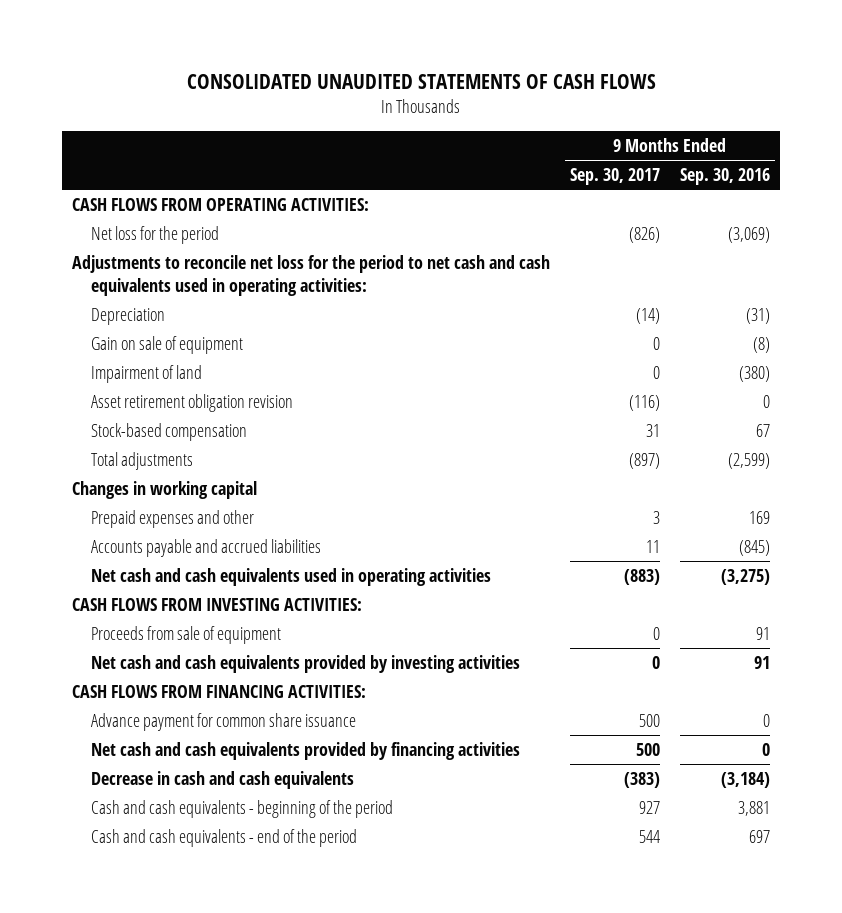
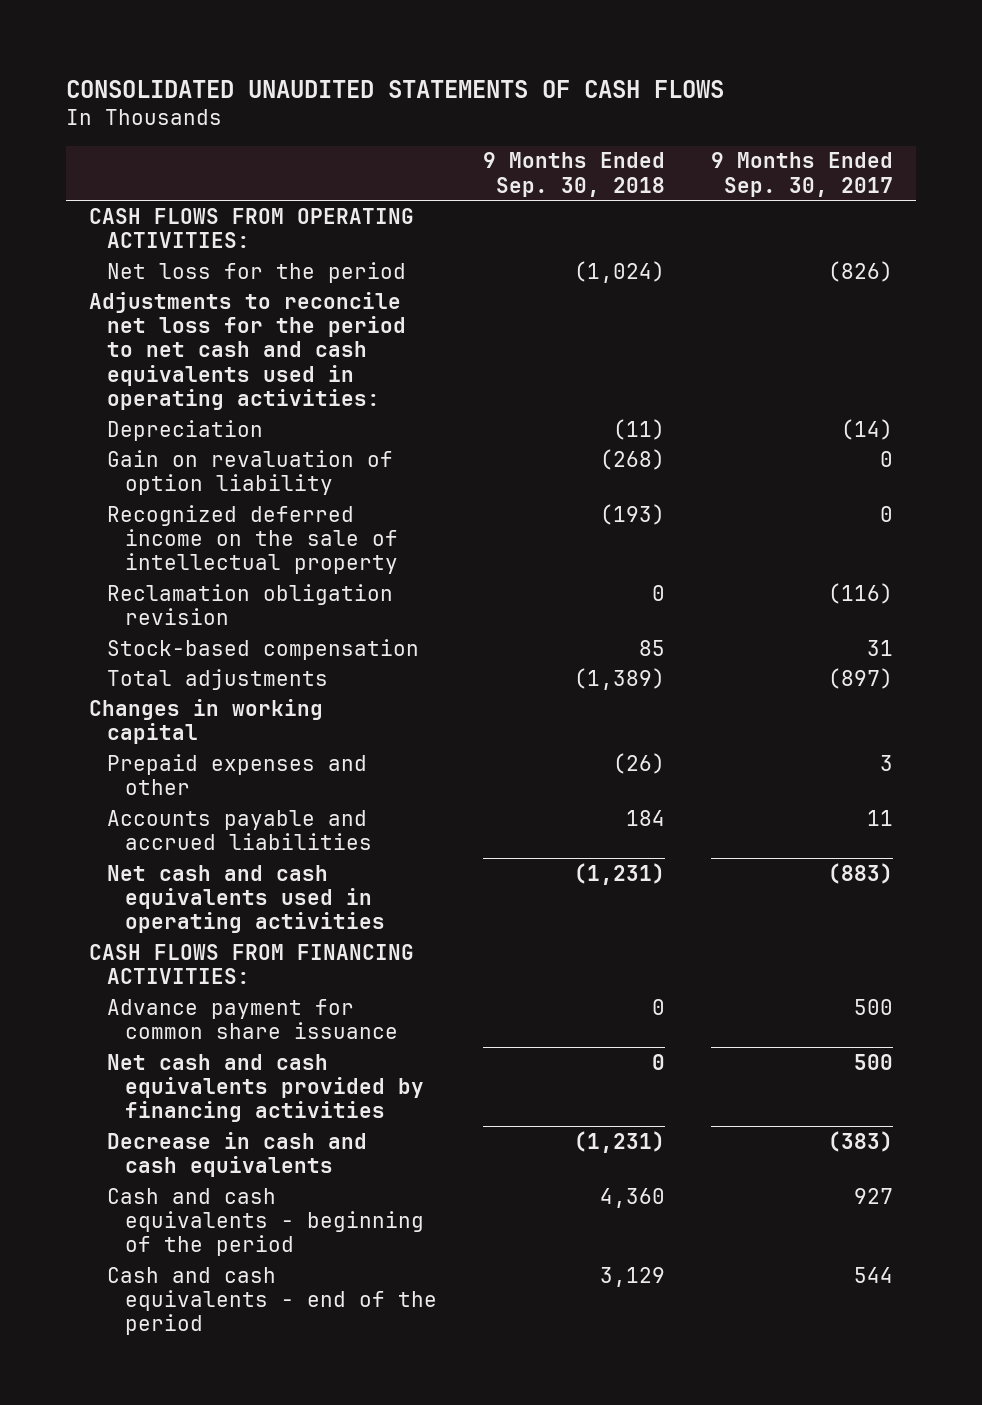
[679,167,770,185] Sep. 30, 2016 -> none
none -> [482,152,665,197] 9 Months Ended Sep. 30, 2018
[90,335,243,354] Gain on sale of equipment -> none
[90,364,202,383] Impairment of land -> none
none -> [106,449,393,495] Gain on revaluation of option liability
none -> [106,504,398,575] Recognized deferred income on the sale of intellectual property
[90,393,293,412] Asset retirement obligation revision -> [106,583,393,625] Reclamation obligation revision
[71,597,362,611] CASH FLOWS FROM INVESTING ACTIVITIES: -> none
[90,625,281,644] Proceeds from sale of equipment -> none
[90,654,520,673] Net cash and cash equivalents provided by investing activities -> none

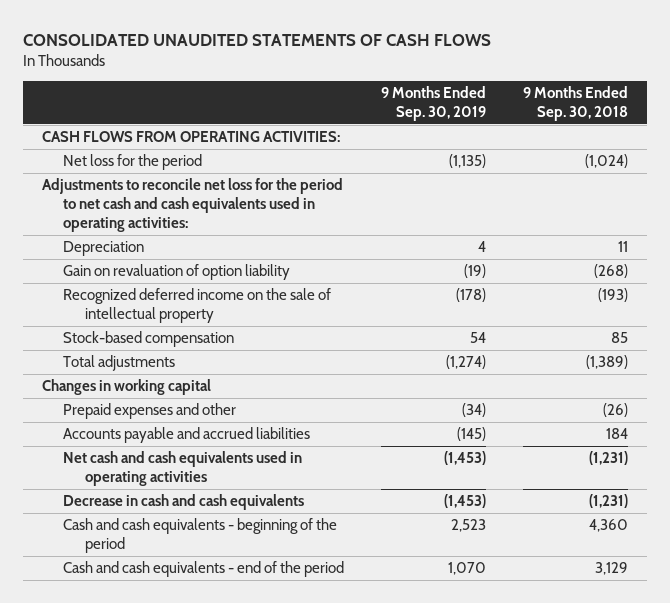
[710,152,893,197] 9 Months Ended Sep. 30, 2017 -> none
none -> [381,86,487,122] 9 Months Ended Sep. 30, 2019
[612,418,665,440] (11) -> [618,240,629,252] 11
[106,583,393,625] Reclamation obligation revision -> none
[89,943,415,984] CASH FLOWS FROM FINANCING ACTIVITIES: -> none
[106,998,398,1039] Advance payment for common share issuance -> none
[106,1053,424,1123] Net cash and cash equivalents provided by financing activities -> none

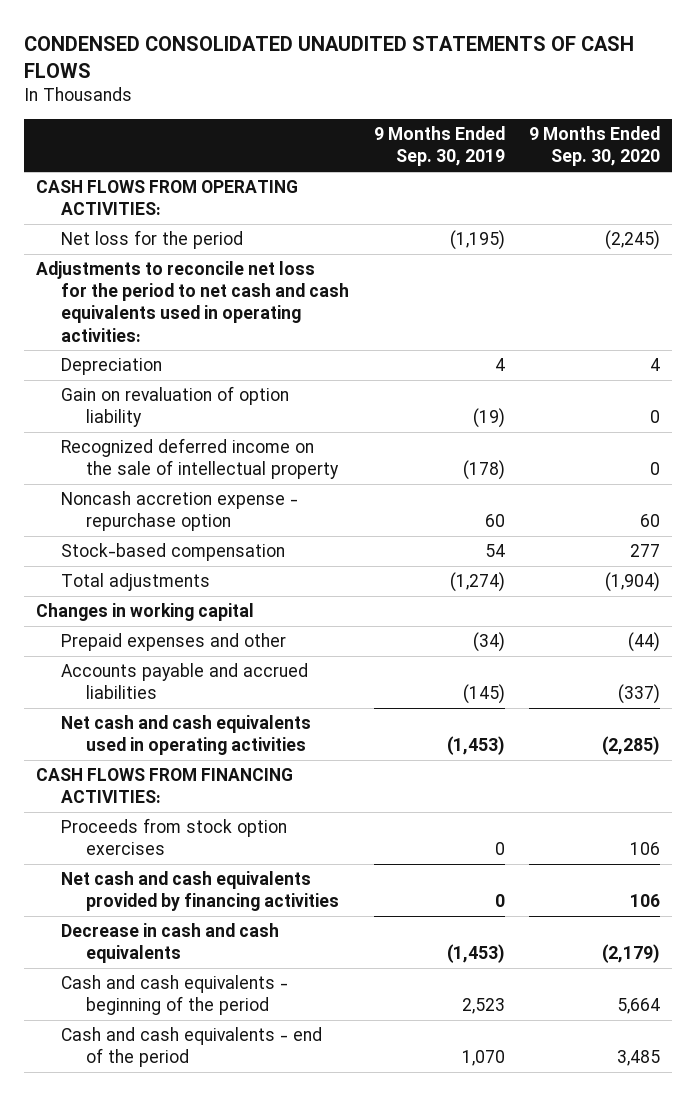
[23,34,492,47] CONSOLIDATED UNAUDITED STATEMENTS OF CASH FLOWS -> [23,35,634,78] CONDENSED CONSOLIDATED UNAUDITED STATEMENTS OF CASH FLOWS
[523,86,629,122] 9 Months Ended Sep. 30, 2018 -> none
none -> [529,126,661,167] 9 Months Ended Sep. 30, 2020
[449,153,487,168] (1,135) -> [449,230,505,251] (1,195)
none -> [61,491,299,532] Noncash accretion expense - repurchase option
none -> [35,768,293,804] CASH FLOWS FROM FINANCING ACTIVITIES:
none -> [61,818,288,856] Proceeds from stock option exercises
none -> [61,871,340,912] Net cash and cash equivalents provided by financing activities

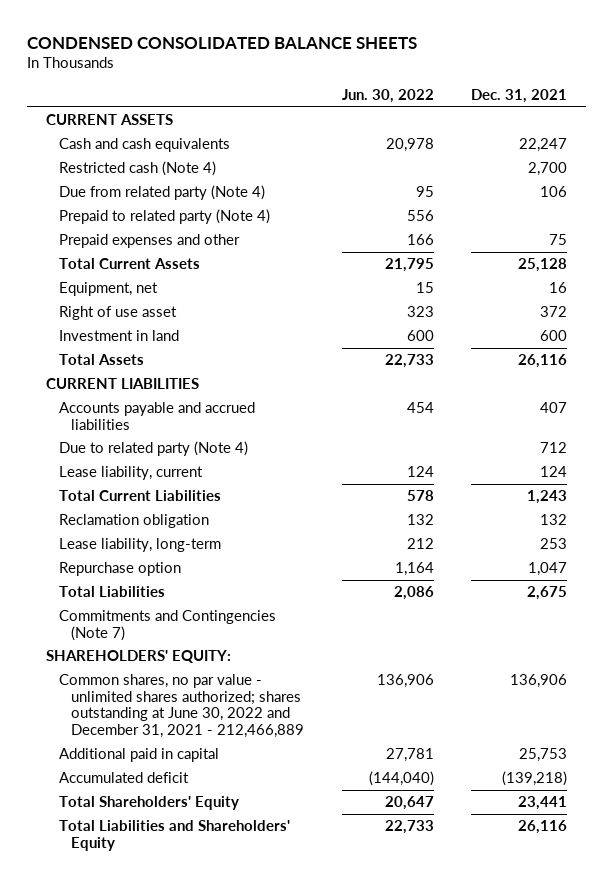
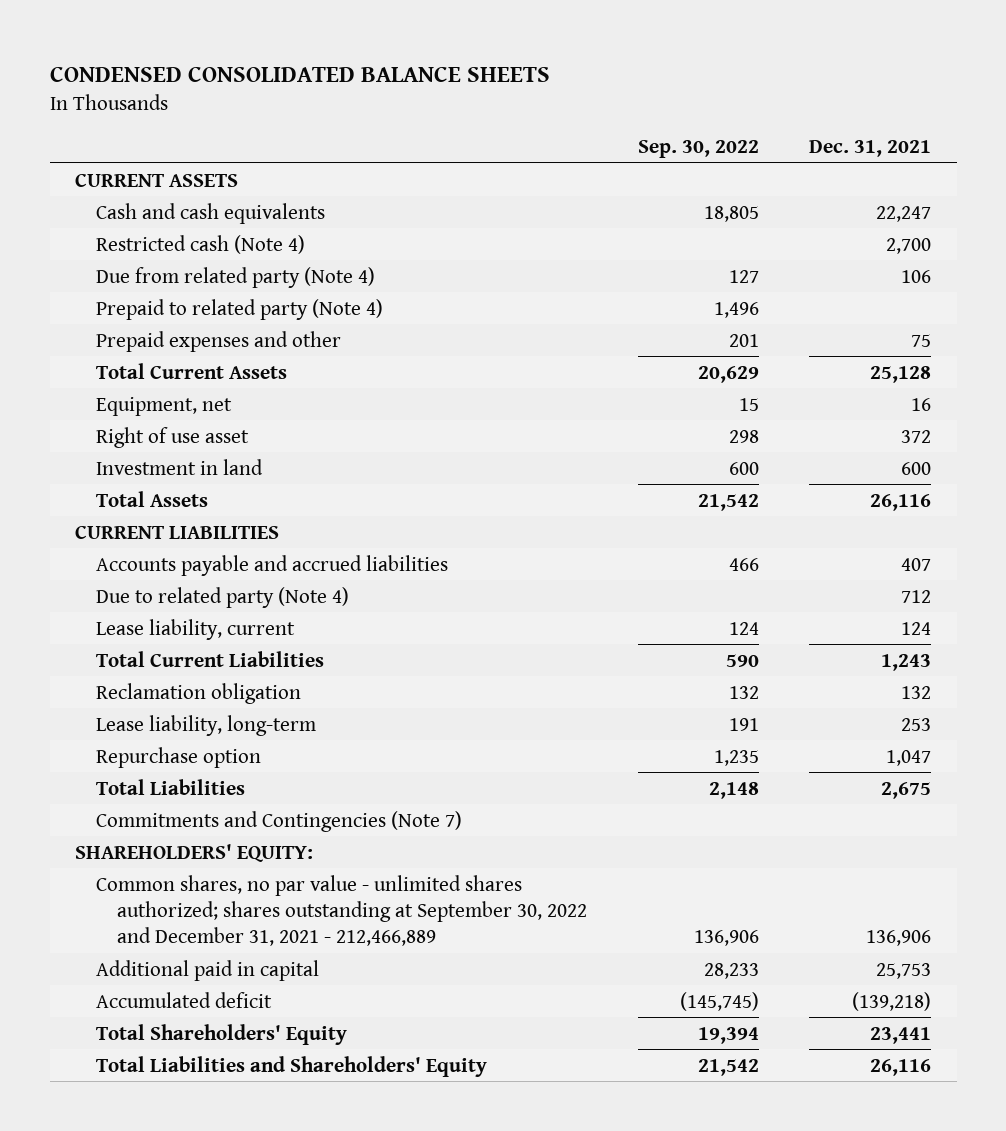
[341,88,434,103] Jun. 30, 2022 -> none
none -> [637,140,759,159] Sep. 30, 2022
[58,674,305,739] Common shares, no par value - unlimited shares authorized; shares outstanding at June 30, 2022 and December 31, 2021 - 212,466,889 -> [96,874,588,947] Common shares, no par value - unlimited shares authorized; shares outstanding at September 30, 2022 and December 31, 2021 - 212,466,889

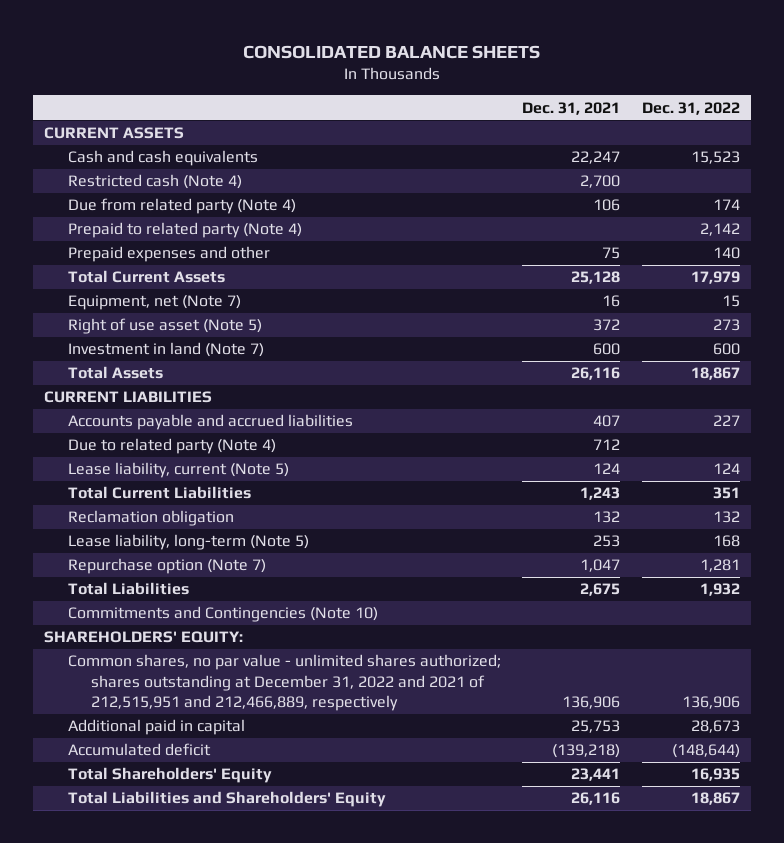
[49,66,550,82] CONDENSED CONSOLIDATED BALANCE SHEETS -> [243,45,541,60] CONSOLIDATED BALANCE SHEETS
[637,140,759,159] Sep. 30, 2022 -> none
none -> [642,101,741,115] Dec. 31, 2022
[96,396,233,416] Equipment, net -> [67,295,241,311] Equipment, net (Note 7)
[96,426,250,448] Right of use asset -> [67,318,262,335] Right of use asset (Note 5)
[96,458,264,475] Investment in land -> [67,342,264,358] Investment in land (Note 7)
[96,618,296,640] Lease liability, current -> [67,462,289,479] Lease liability, current (Note 5)
[96,714,317,736] Lease liability, long-term -> [67,534,309,551] Lease liability, long-term (Note 5)
[96,746,262,768] Repurchase option -> [67,558,266,575] Repurchase option (Note 7)
[96,810,463,832] Commitments and Contingencies (Note 7) -> [67,606,378,623] Commitments and Contingencies (Note 10)
[96,874,588,947] Common shares, no par value - unlimited shares authorized; shares outstanding at September 30, 2022 and December 31, 2021 - 212,466,889 -> [67,654,501,712] Common shares, no par value - unlimited shares authorized; shares outstanding at December 31, 2022 and 2021 of 212,515,951 and 212,466,889, respectively

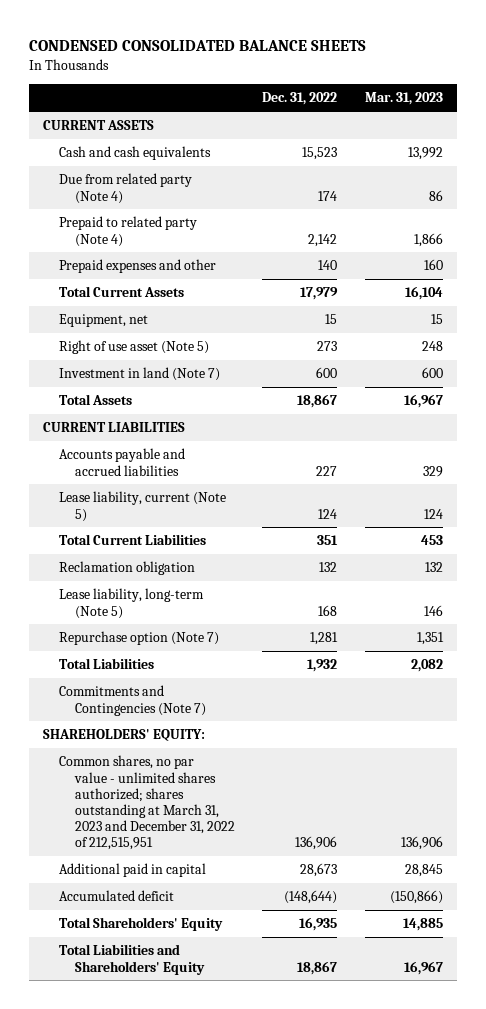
[243,45,541,60] CONSOLIDATED BALANCE SHEETS -> [29,40,367,52] CONDENSED CONSOLIDATED BALANCE SHEETS
[522,101,621,115] Dec. 31, 2021 -> none
none -> [365,92,444,106] Mar. 31, 2023
[67,174,242,190] Restricted cash (Note 4) -> none
[67,295,241,311] Equipment, net (Note 7) -> [59,314,149,328] Equipment, net
[67,438,276,455] Due to related party (Note 4) -> none
[67,606,378,623] Commitments and Contingencies (Note 10) -> [59,685,206,716] Commitments and Contingencies (Note 7)
[67,654,501,712] Common shares, no par value - unlimited shares authorized; shares outstanding at December 31, 2022 and 2021 of 212,515,951 and 212,466,889, respectively -> [59,755,235,850] Common shares, no par value - unlimited shares authorized; shares outstanding at March 31, 2023 and December 31, 2022 of 212,515,951

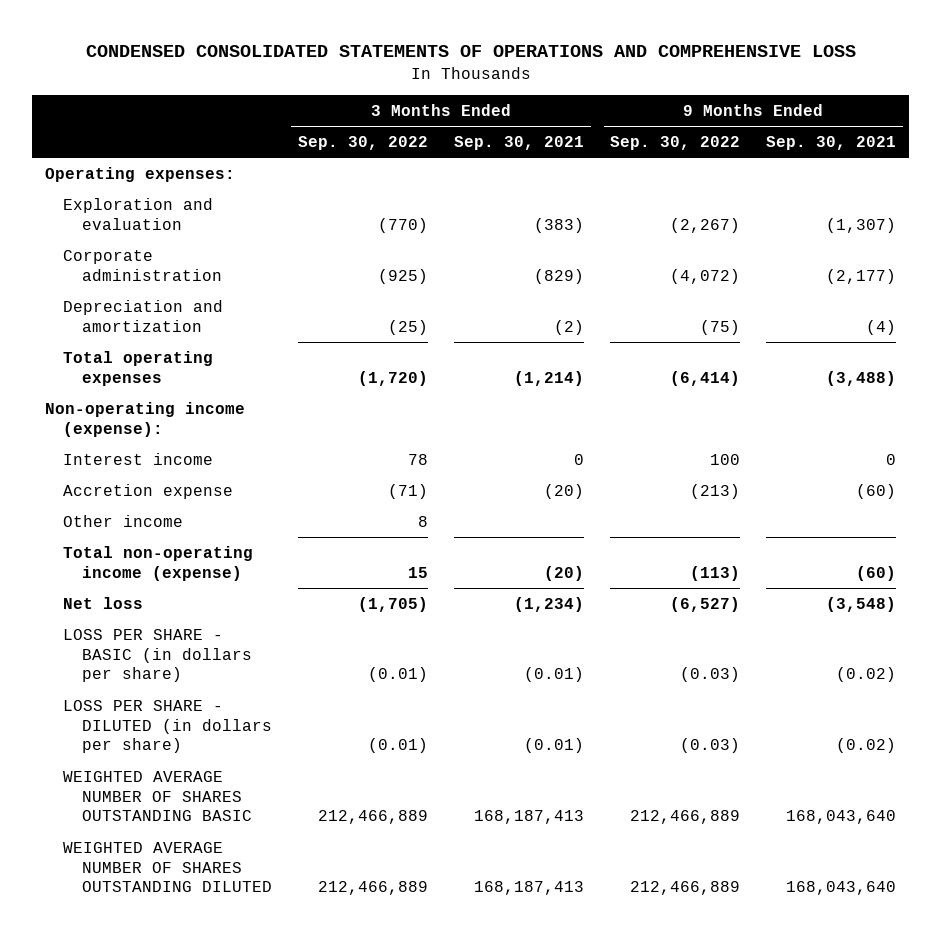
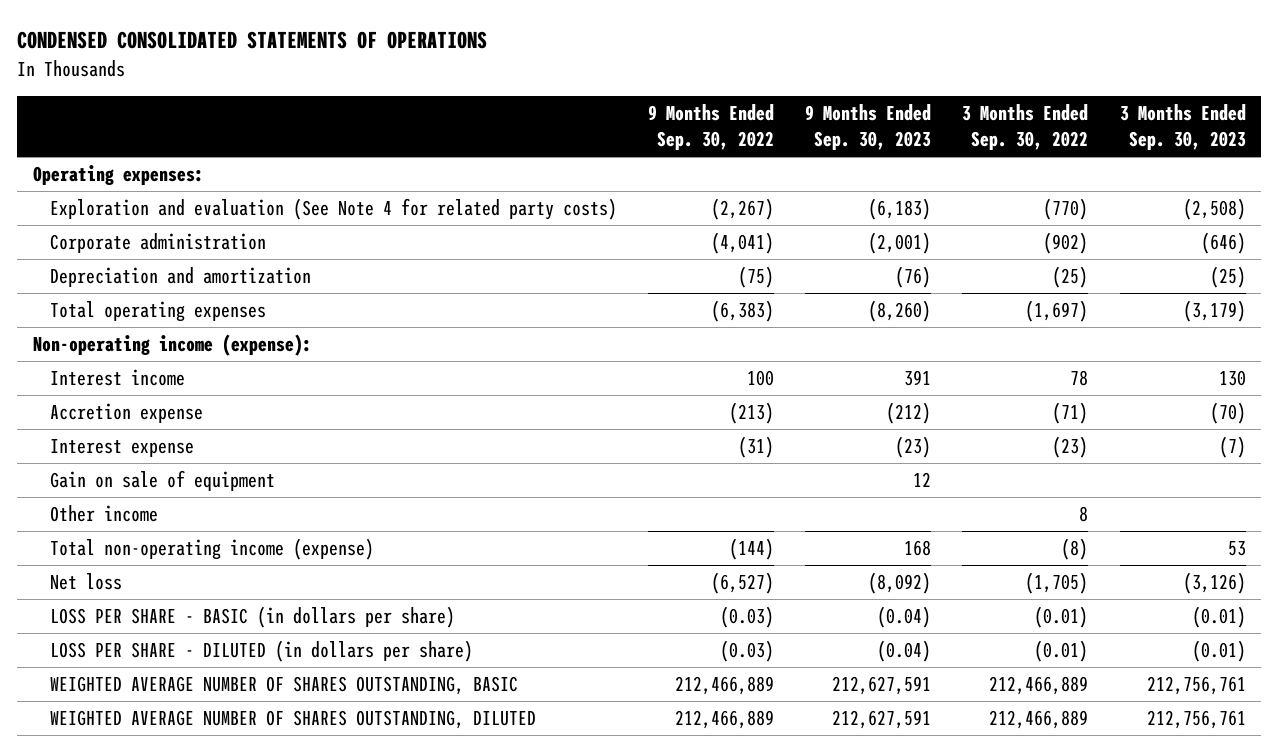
[85,45,856,58] CONDENSED CONSOLIDATED STATEMENTS OF OPERATIONS AND COMPREHENSIVE LOSS -> [17,31,488,50] CONDENSED CONSOLIDATED STATEMENTS OF OPERATIONS
[454,135,585,150] Sep. 30, 2021 -> none
[766,135,897,150] Sep. 30, 2021 -> none
none -> [805,103,932,151] 9 Months Ended Sep. 30, 2023
none -> [1119,103,1246,151] 3 Months Ended Sep. 30, 2023
[63,197,214,230] Exploration and evaluation -> [49,198,617,221] Exploration and evaluation (See Note 4 for related party costs)
[377,268,428,284] (925) -> [1043,232,1089,255] (902)
[670,268,741,284] (4,072) -> [710,232,774,255] (4,041)
[357,370,428,386] (1,720) -> [1025,300,1089,323] (1,697)
[670,370,741,386] (6,414) -> [710,300,774,323] (6,383)
none -> [49,439,194,458] Interest expense
none -> [49,470,275,492] Gain on sale of equipment
[407,566,428,578] 15 -> [1061,538,1089,561] (8)
[690,565,741,581] (113) -> [728,538,774,561] (144)
[63,770,252,822] WEIGHTED AVERAGE NUMBER OF SHARES OUTSTANDING BASIC -> [49,676,518,696] WEIGHTED AVERAGE NUMBER OF SHARES OUTSTANDING, BASIC
[63,841,272,893] WEIGHTED AVERAGE NUMBER OF SHARES OUTSTANDING DILUTED -> [49,710,536,730] WEIGHTED AVERAGE NUMBER OF SHARES OUTSTANDING, DILUTED

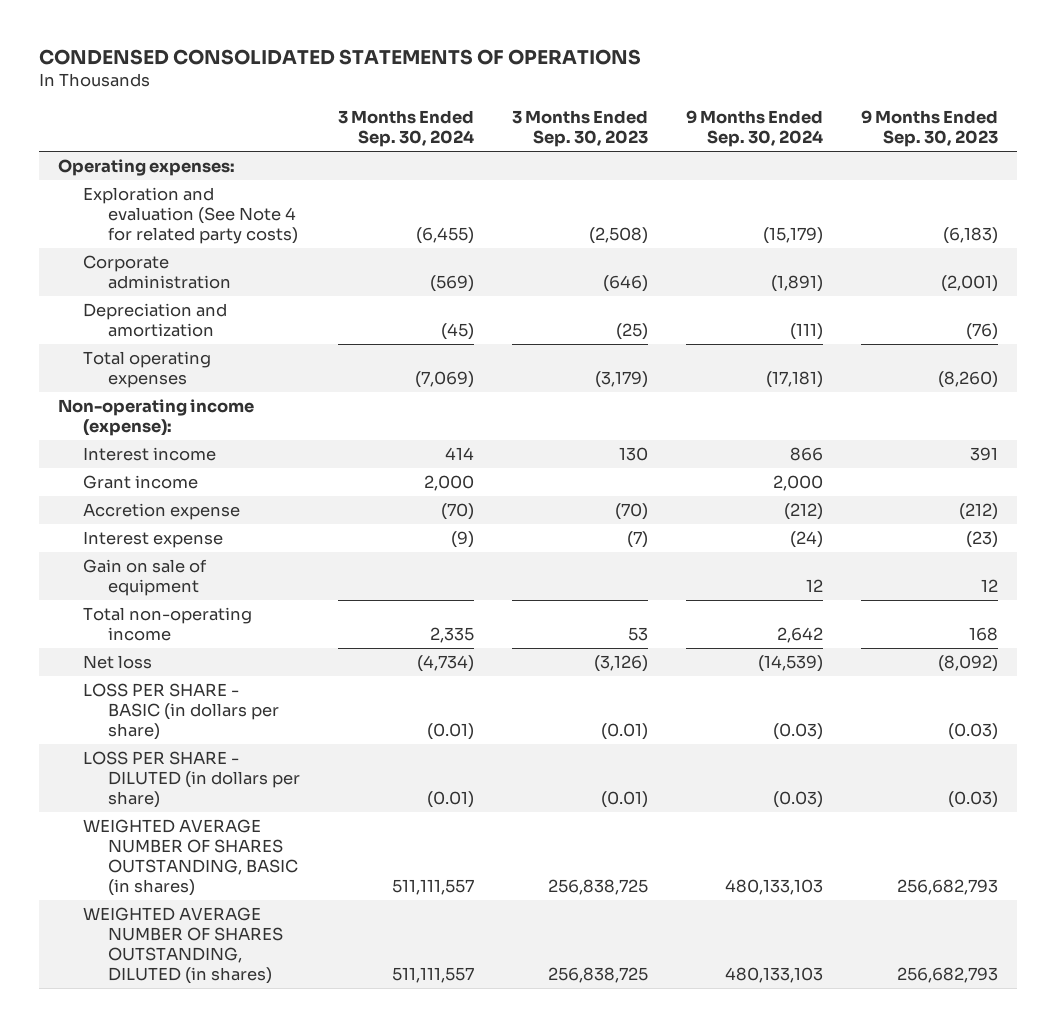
[647,103,774,151] 9 Months Ended Sep. 30, 2022 -> none
[962,103,1089,151] 3 Months Ended Sep. 30, 2022 -> none
none -> [337,110,474,147] 3 Months Ended Sep. 30, 2024
none -> [685,110,823,147] 9 Months Ended Sep. 30, 2024
none -> [82,475,198,490] Grant income
[49,505,158,523] Other income -> none
[49,538,374,561] Total non-operating income (expense) -> [82,607,252,642] Total non-operating income
[877,606,932,629] (0.04) -> [948,722,999,740] (0.03)
[877,640,932,663] (0.04) -> [948,790,999,808] (0.03)
[49,676,518,696] WEIGHTED AVERAGE NUMBER OF SHARES OUTSTANDING, BASIC -> [82,819,298,896] WEIGHTED AVERAGE NUMBER OF SHARES OUTSTANDING, BASIC (in shares)
[832,676,932,696] 212,627,591 -> [897,878,999,895] 256,682,793
[1146,676,1246,696] 212,756,761 -> [547,878,648,895] 256,838,725
[49,710,536,730] WEIGHTED AVERAGE NUMBER OF SHARES OUTSTANDING, DILUTED -> [82,907,283,984] WEIGHTED AVERAGE NUMBER OF SHARES OUTSTANDING, DILUTED (in shares)
[832,710,932,730] 212,627,591 -> [897,966,999,983] 256,682,793
[1146,710,1246,730] 212,756,761 -> [547,966,648,983] 256,838,725

